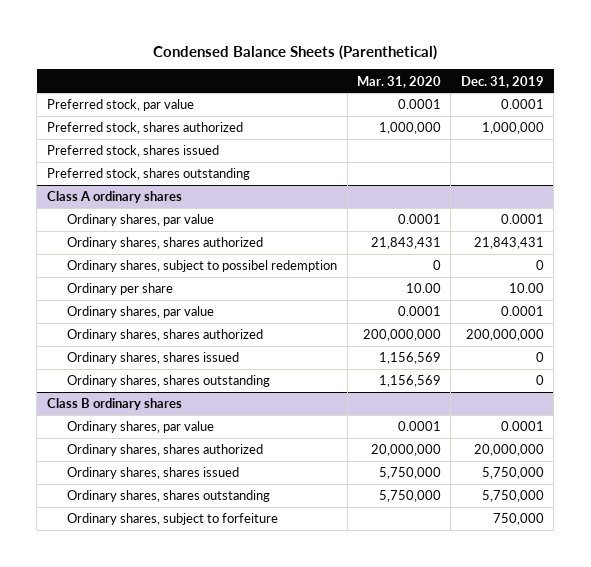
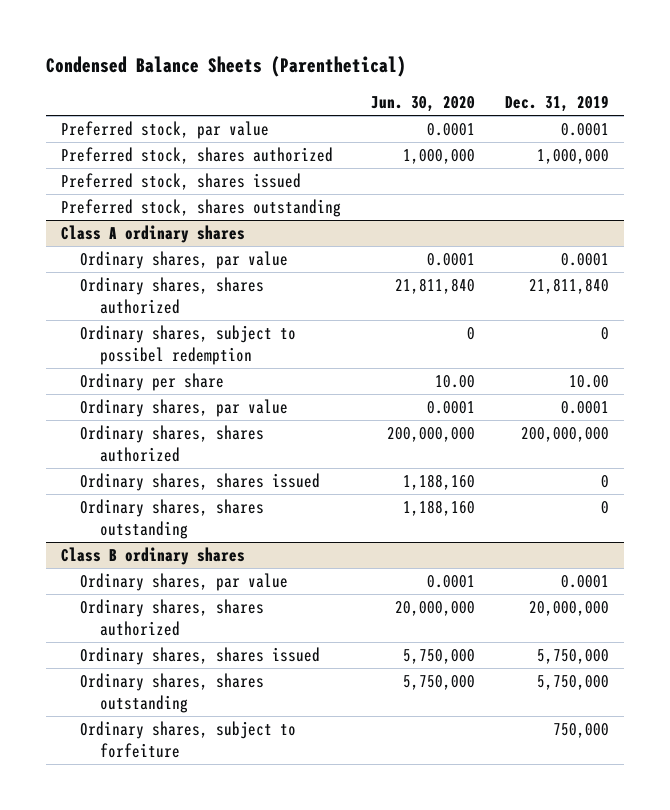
[356,75,441,88] Mar. 31, 2020 -> none
none -> [370,96,475,113] Jun. 30, 2020
[473,237,544,250] 21,843,431 -> [528,277,609,294] 21,811,840

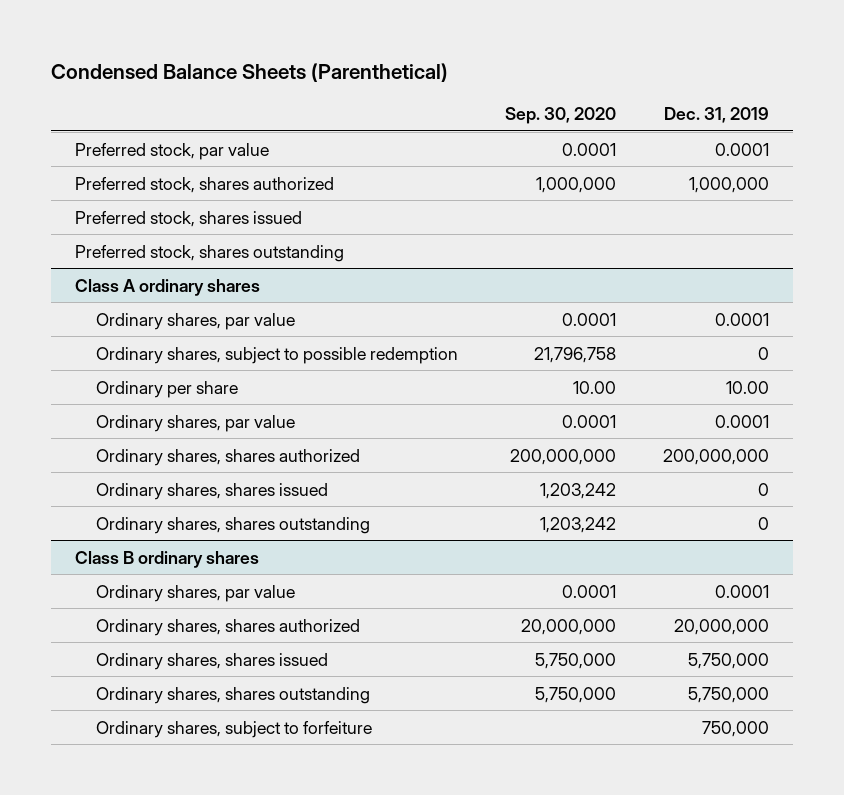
[370,96,475,113] Jun. 30, 2020 -> none
none -> [505,107,617,125] Sep. 30, 2020
[80,276,265,314] Ordinary shares, shares authorized -> none
[80,324,297,365] Ordinary shares, subject to possibel redemption -> [95,346,458,364] Ordinary shares, subject to possible redemption

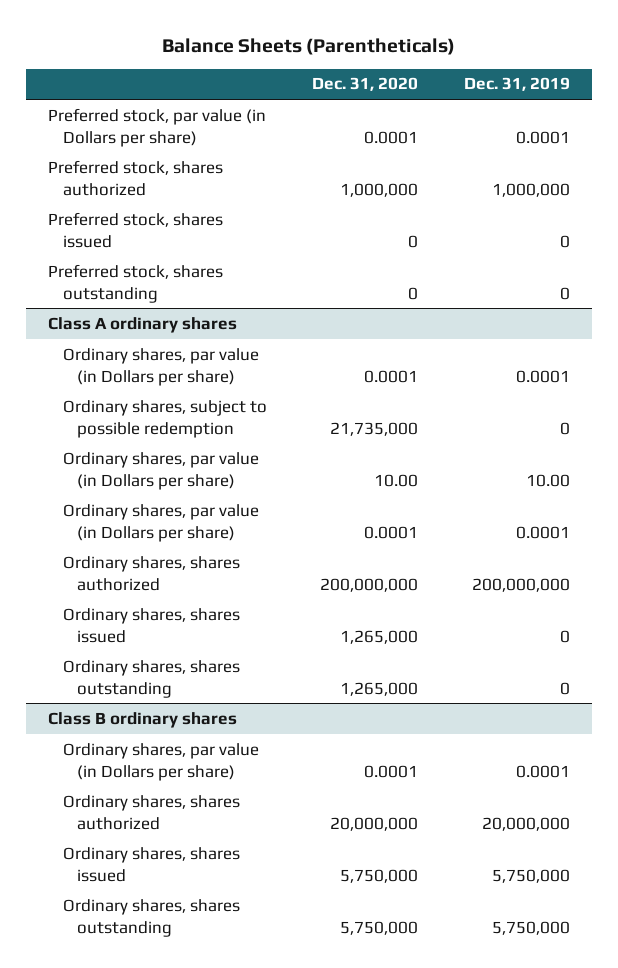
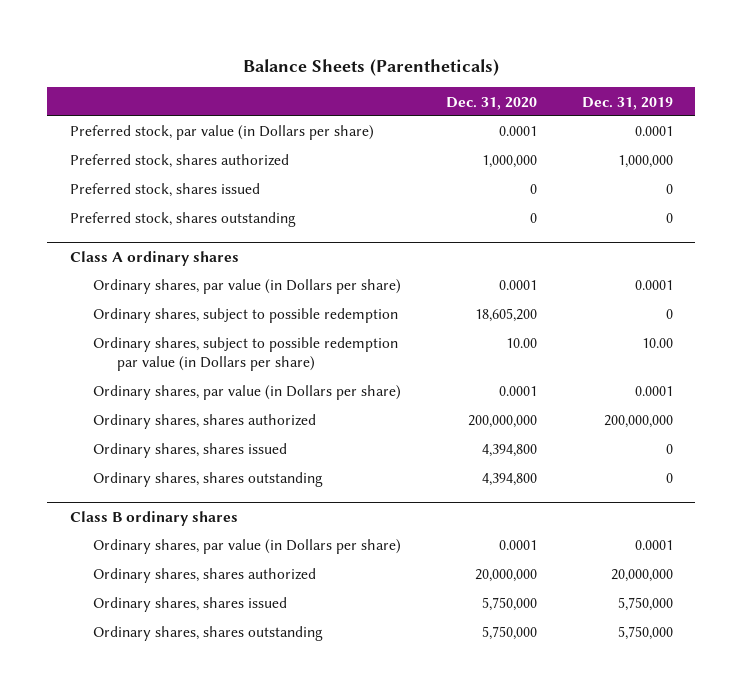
[330,421,419,436] 21,735,000 -> [474,308,537,323] 18,605,200
[62,451,259,490] Ordinary shares, par value (in Dollars per share) -> [93,337,399,372] Ordinary shares, subject to possible redemption par value (in Dollars per share)
[340,629,419,644] 1,265,000 -> [481,444,537,458] 4,394,800
[340,681,419,696] 1,265,000 -> [481,473,537,487] 4,394,800

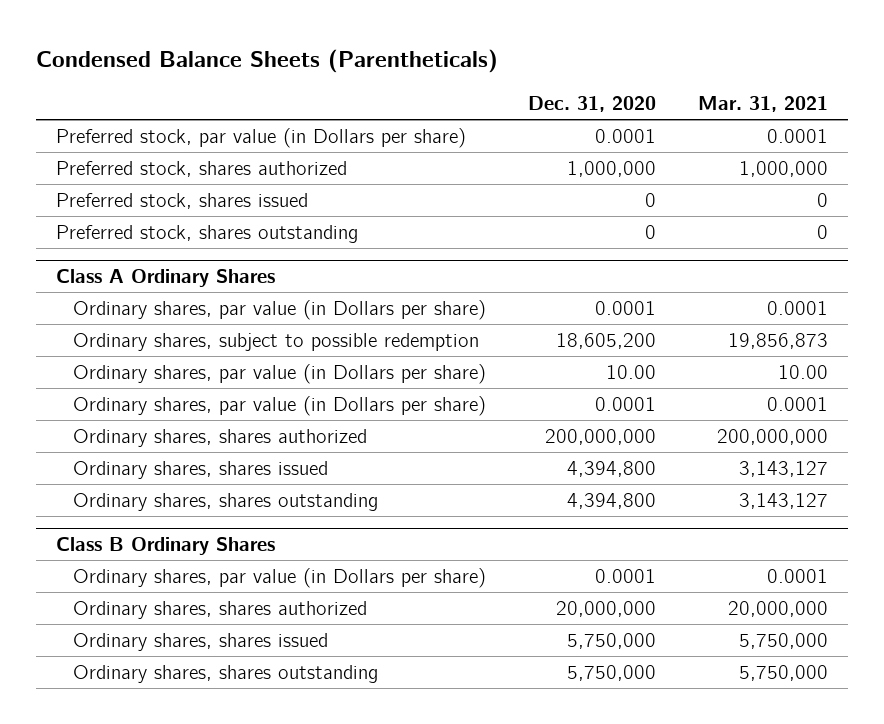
[243,58,500,76] Balance Sheets (Parentheticals) -> [35,48,498,73] Condensed Balance Sheets (Parentheticals)
[581,96,673,110] Dec. 31, 2019 -> none
none -> [697,95,828,112] Mar. 31, 2021
[69,250,239,266] Class A ordinary shares -> [56,269,276,288] Class A Ordinary Shares
[93,337,399,372] Ordinary shares, subject to possible redemption par value (in Dollars per share) -> [73,364,487,385] Ordinary shares, par value (in Dollars per share)
[69,510,238,526] Class B ordinary shares -> [56,537,276,556] Class B Ordinary Shares

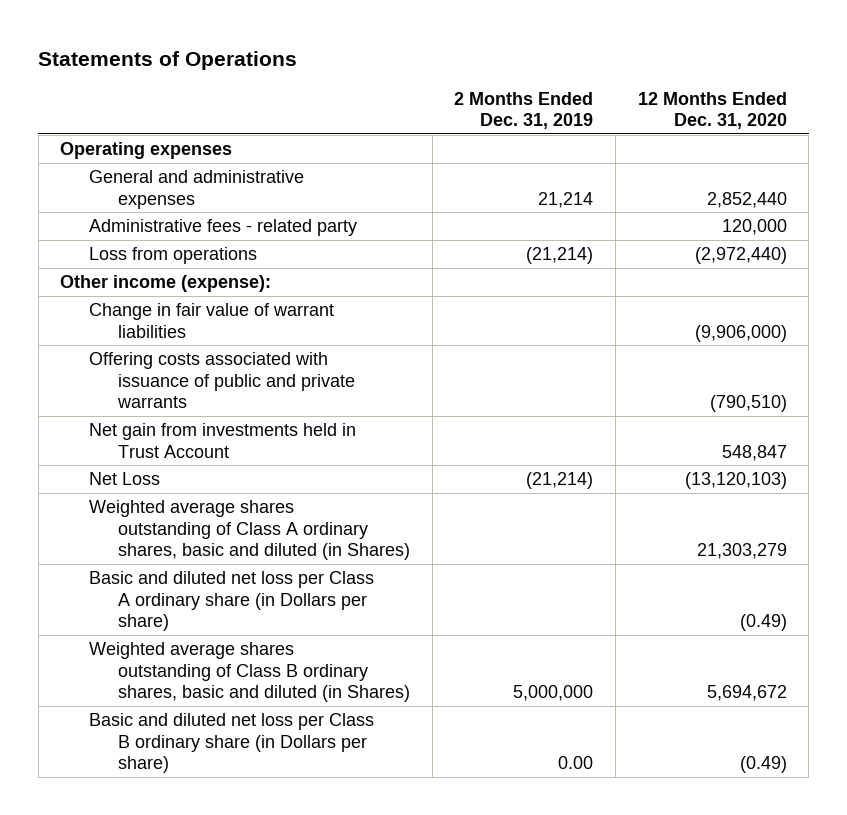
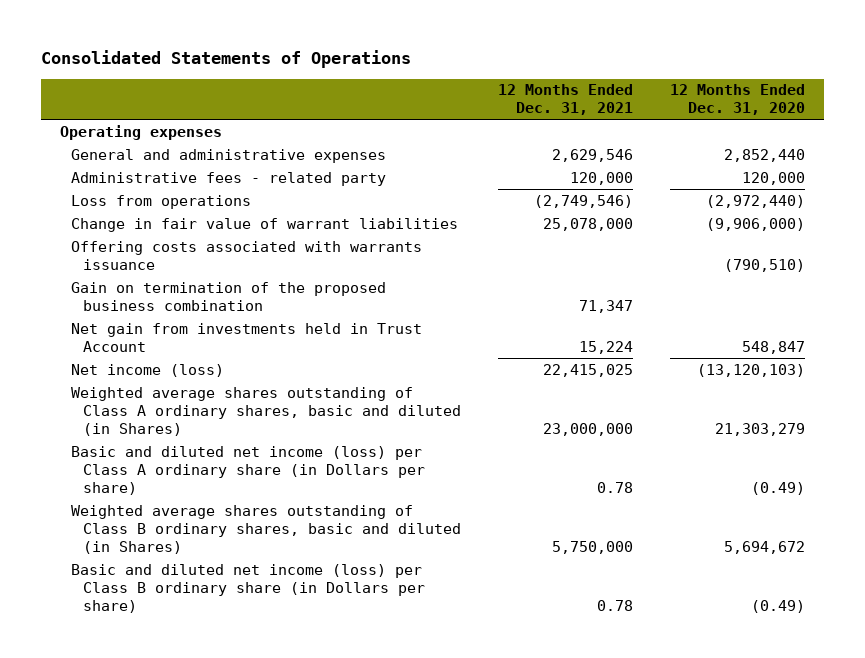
[38,51,298,71] Statements of Operations -> [41,49,412,68] Consolidated Statements of Operations
[454,91,594,129] 2 Months Ended Dec. 31, 2019 -> none
none -> [497,84,633,116] 12 Months Ended Dec. 31, 2021
[60,275,272,293] Other income (expense): -> none
[89,352,356,408] Offering costs associated with issuance of public and private warrants -> [71,240,423,270] Offering costs associated with warrants issuance
none -> [71,281,387,311] Gain on termination of the proposed business combination
[89,472,161,486] Net Loss -> [71,363,225,377] Net income (loss)
[89,571,375,631] Basic and diluted net loss per Class A ordinary share (in Dollars per share) -> [71,445,425,496] Basic and diluted net income (loss) per Class A ordinary share (in Dollars per share)
[89,713,375,773] Basic and diluted net loss per Class B ordinary share (in Dollars per share) -> [71,563,425,614] Basic and diluted net income (loss) per Class B ordinary share (in Dollars per share)

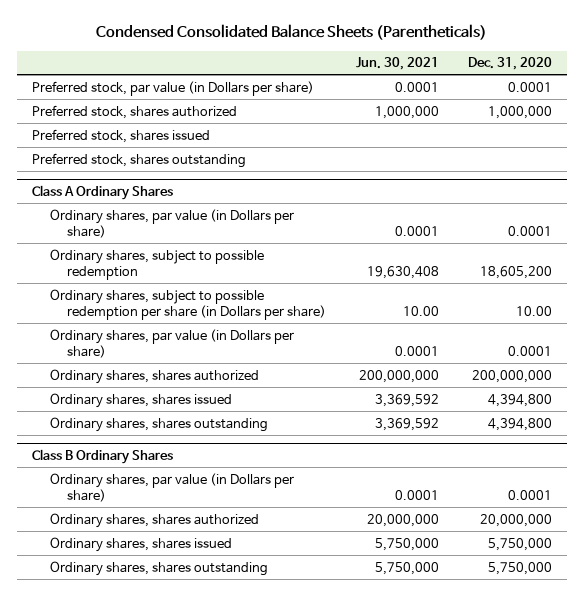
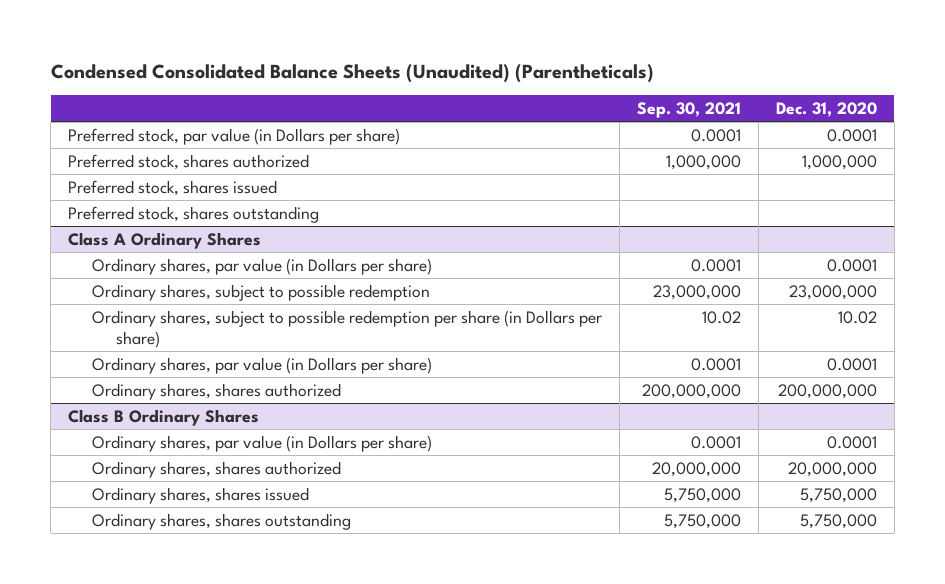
[96,24,488,41] Condensed Consolidated Balance Sheets (Parentheticals) -> [50,63,654,83] Condensed Consolidated Balance Sheets (Unaudited) (Parentheticals)
[355,57,439,71] Jun. 30, 2021 -> none
none -> [636,102,741,119] Sep. 30, 2021
[480,266,553,280] 18,605,200 -> [788,284,877,300] 23,000,000
[516,306,553,317] 10.00 -> [837,310,877,324] 10.02
[49,392,232,408] Ordinary shares, shares issued -> none
[49,416,268,432] Ordinary shares, shares outstanding -> none

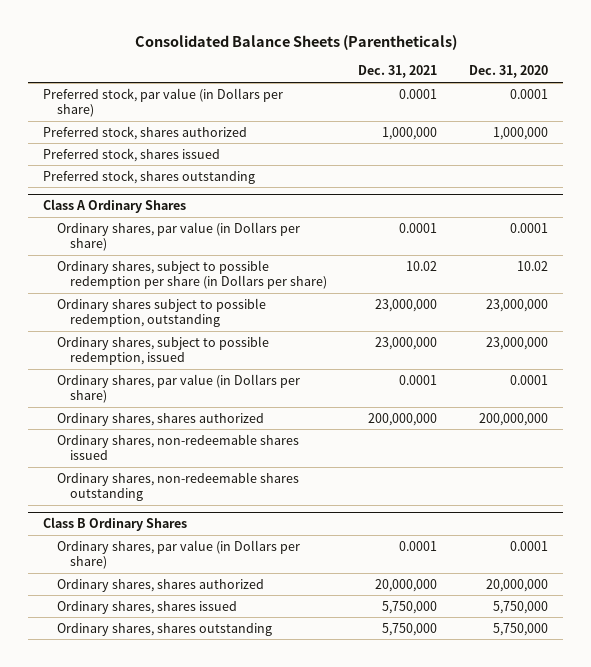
[50,63,654,83] Condensed Consolidated Balance Sheets (Unaudited) (Parentheticals) -> [134,35,457,51] Consolidated Balance Sheets (Parentheticals)
[636,102,741,119] Sep. 30, 2021 -> none
none -> [358,65,438,79] Dec. 31, 2021
[92,283,431,301] Ordinary shares, subject to possible redemption -> none
none -> [56,297,266,328] Ordinary shares subject to possible redemption, outstanding
none -> [56,335,269,366] Ordinary shares, subject to possible redemption, issued
none -> [56,433,299,461] Ordinary shares, non-redeemable shares issued
none -> [56,471,299,502] Ordinary shares, non-redeemable shares outstanding

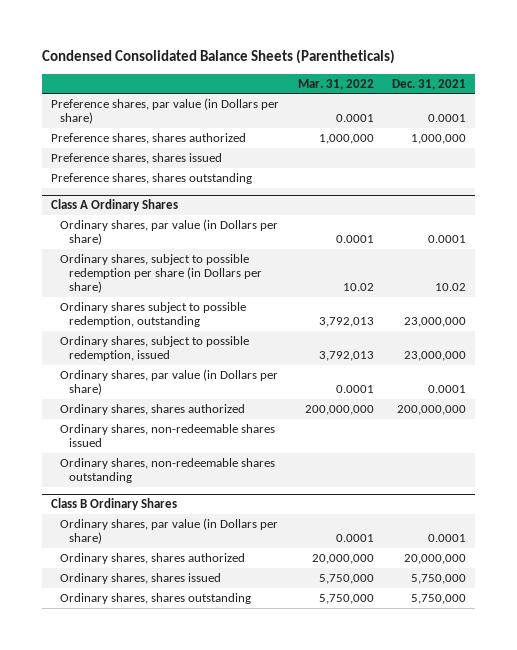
[134,35,457,51] Consolidated Balance Sheets (Parentheticals) -> [42,49,396,65] Condensed Consolidated Balance Sheets (Parentheticals)
[468,65,548,79] Dec. 31, 2020 -> none
none -> [297,78,374,90] Mar. 31, 2022
[43,87,284,118] Preferred stock, par value (in Dollars per share) -> [51,97,280,125] Preference shares, par value (in Dollars per share)
[43,125,248,140] Preferred stock, shares authorized -> [51,132,247,144] Preference shares, shares authorized
[43,147,221,162] Preferred stock, shares issued -> [51,152,223,164] Preference shares, shares issued
[43,169,256,184] Preferred stock, shares outstanding -> [51,172,253,184] Preference shares, shares outstanding

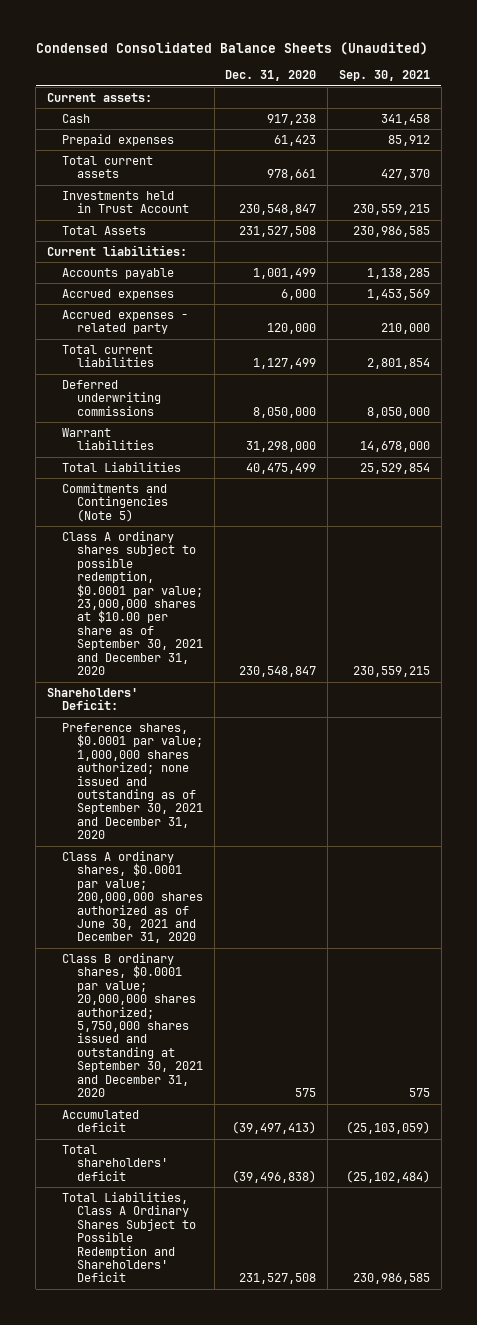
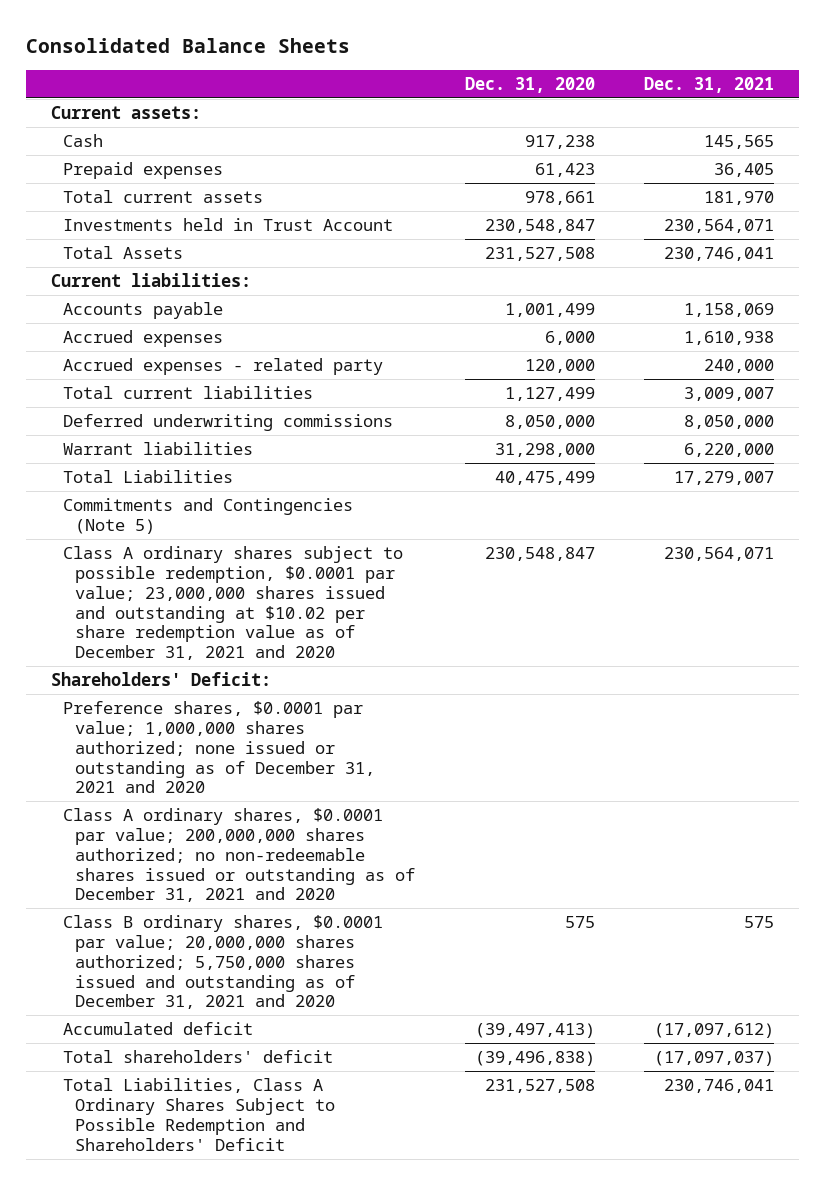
[35,42,428,56] Condensed Consolidated Balance Sheets (Unaudited) -> [26,37,351,53] Consolidated Balance Sheets
[338,70,430,82] Sep. 30, 2021 -> none
none -> [644,76,775,93] Dec. 31, 2021
[61,530,203,676] Class A ordinary shares subject to possible redemption, $0.0001 par value; 23,000,000 shares at $10.00 per share as of September 30, 2021 and December 31, 2020 -> [63,546,404,661] Class A ordinary shares subject to possible redemption, $0.0001 par value; 23,000,000 shares issued and outstanding at $10.02 per share redemption value as of December 31, 2021 and 2020
[61,722,203,840] Preference shares, $0.0001 par value; 1,000,000 shares authorized; none issued and outstanding as of September 30, 2021 and December 31, 2020 -> [63,701,376,794] Preference shares, $0.0001 par value; 1,000,000 shares authorized; none issued or outstanding as of December 31, 2021 and 2020
[61,850,203,944] Class A ordinary shares, $0.0001 par value; 200,000,000 shares authorized as of June 30, 2021 and December 31, 2020 -> [63,808,416,903] Class A ordinary shares, $0.0001 par value; 200,000,000 shares authorized; no non-redeemable shares issued or outstanding as of December 31, 2021 and 2020
[61,952,203,1098] Class B ordinary shares, $0.0001 par value; 20,000,000 shares authorized; 5,750,000 shares issued and outstanding at September 30, 2021 and December 31, 2020 -> [63,915,384,1010] Class B ordinary shares, $0.0001 par value; 20,000,000 shares authorized; 5,750,000 shares issued and outstanding as of December 31, 2021 and 2020

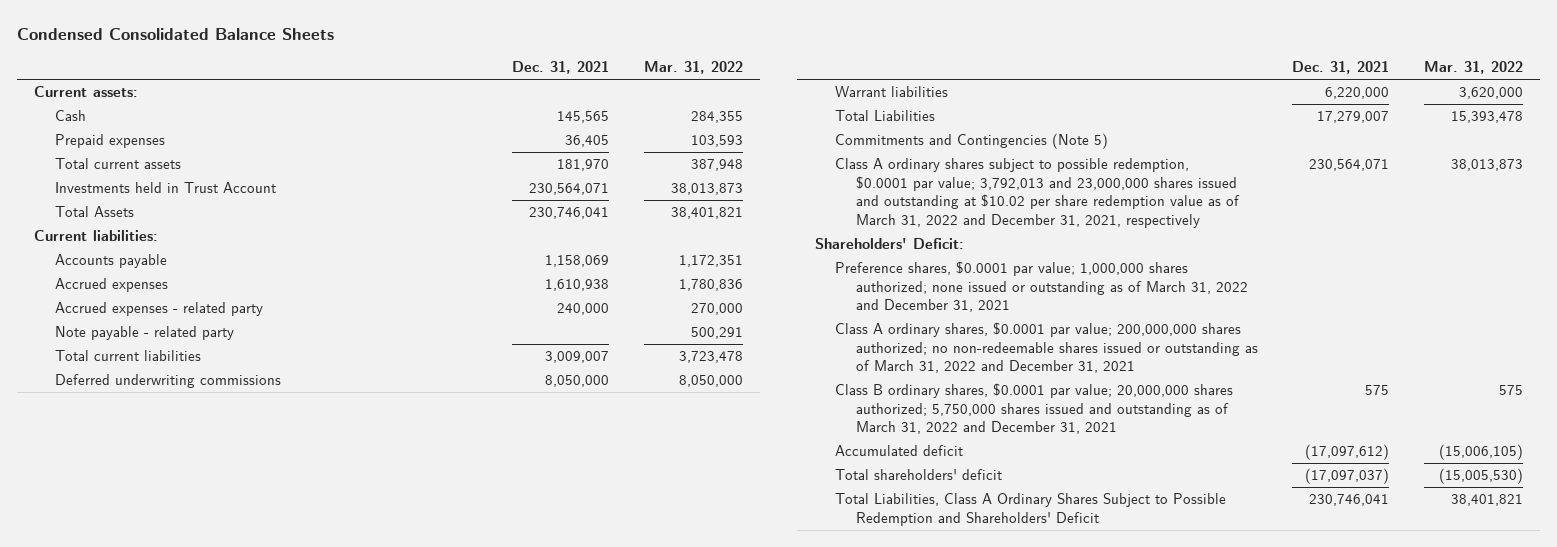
[26,37,351,53] Consolidated Balance Sheets -> [16,27,334,40] Condensed Consolidated Balance Sheets
[464,76,595,93] Dec. 31, 2020 -> none
none -> [643,61,743,75] Mar. 31, 2022
none -> [54,326,234,341] Note payable - related party
[63,546,404,661] Class A ordinary shares subject to possible redemption, $0.0001 par value; 23,000,000 shares issued and outstanding at $10.02 per share redemption value as of December 31, 2021 and 2020 -> [835,158,1240,228] Class A ordinary shares subject to possible redemption, $0.0001 par value; 3,792,013 and 23,000,000 shares issued and outstanding at $10.02 per share redemption value as of March 31, 2022 and December 31, 2021, respectively
[63,701,376,794] Preference shares, $0.0001 par value; 1,000,000 shares authorized; none issued or outstanding as of December 31, 2021 and 2020 -> [835,261,1248,313] Preference shares, $0.0001 par value; 1,000,000 shares authorized; none issued or outstanding as of March 31, 2022 and December 31, 2021
[63,808,416,903] Class A ordinary shares, $0.0001 par value; 200,000,000 shares authorized; no non-redeemable shares issued or outstanding as of December 31, 2021 and 2020 -> [835,322,1258,374] Class A ordinary shares, $0.0001 par value; 200,000,000 shares authorized; no non-redeemable shares issued or outstanding as of March 31, 2022 and December 31, 2021
[63,915,384,1010] Class B ordinary shares, $0.0001 par value; 20,000,000 shares authorized; 5,750,000 shares issued and outstanding as of December 31, 2021 and 2020 -> [835,383,1234,435] Class B ordinary shares, $0.0001 par value; 20,000,000 shares authorized; 5,750,000 shares issued and outstanding as of March 31, 2022 and December 31, 2021

